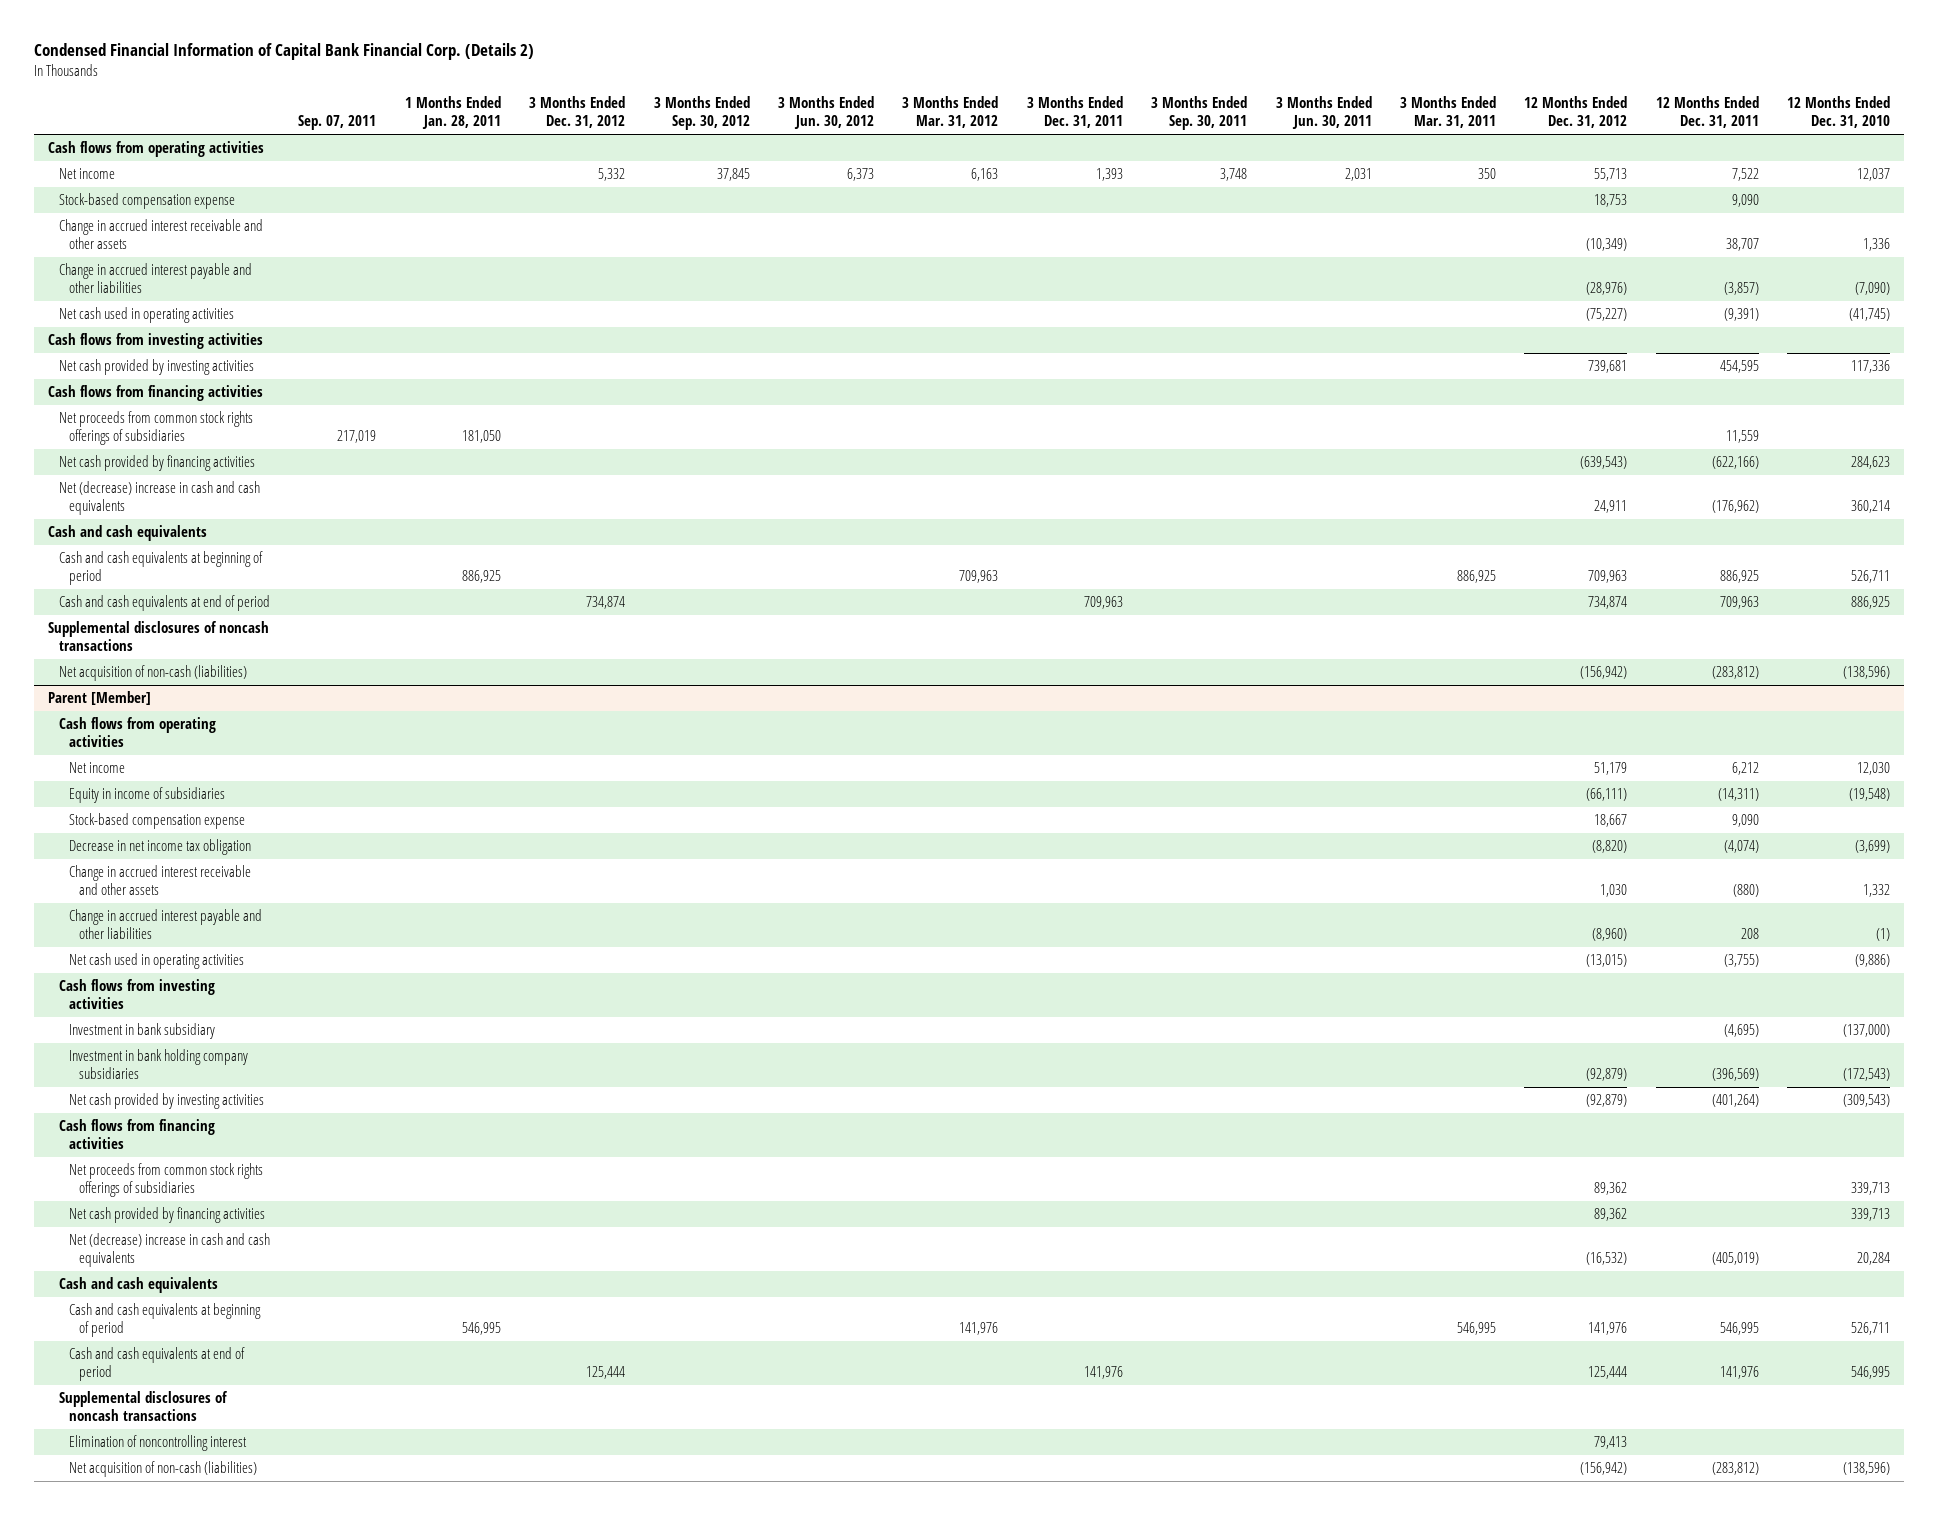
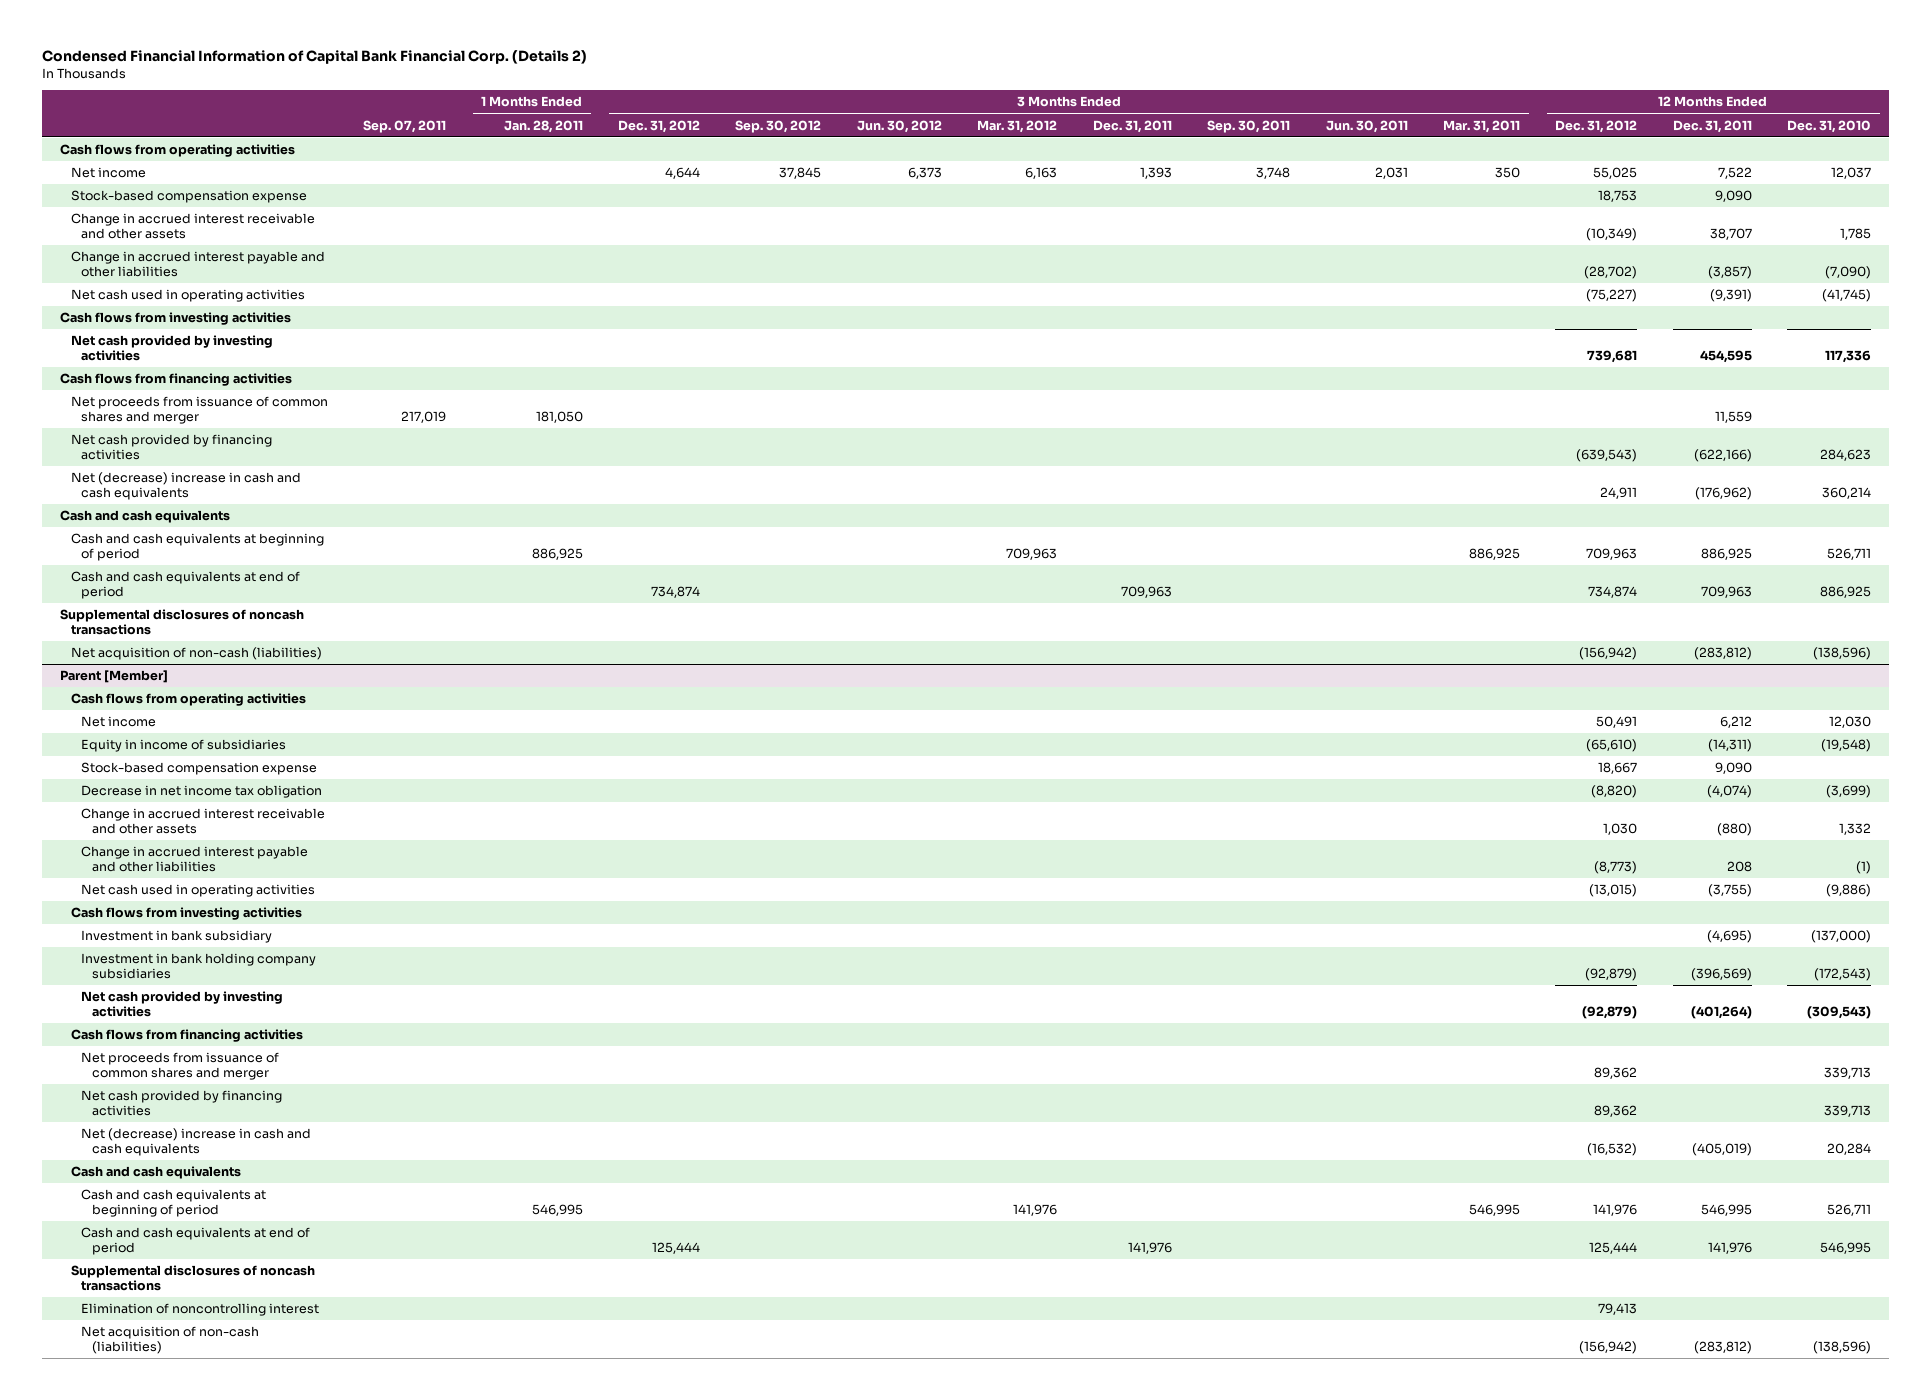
[598,167,626,181] 5,332 -> [664,167,700,180] 4,644
[1594,167,1628,181] 55,713 -> [1593,167,1638,180] 55,025
[1863,238,1891,252] 1,336 -> [1840,227,1872,240] 1,785
[1586,282,1628,296] (28,976) -> [1584,265,1638,279] (28,702)
[58,410,253,446] Net proceeds from common stock rights offerings of subsidiaries -> [70,396,328,424] Net proceeds from issuance of common shares and merger
[1594,761,1628,775] 51,179 -> [1596,716,1638,729] 50,491
[1586,787,1628,801] (66,111) -> [1586,739,1638,753] (65,610)
[1592,928,1628,942] (8,960) -> [1594,860,1638,874] (8,773)
[68,1162,263,1198] Net proceeds from common stock rights offerings of subsidiaries -> [81,1052,280,1080] Net proceeds from issuance of common shares and merger

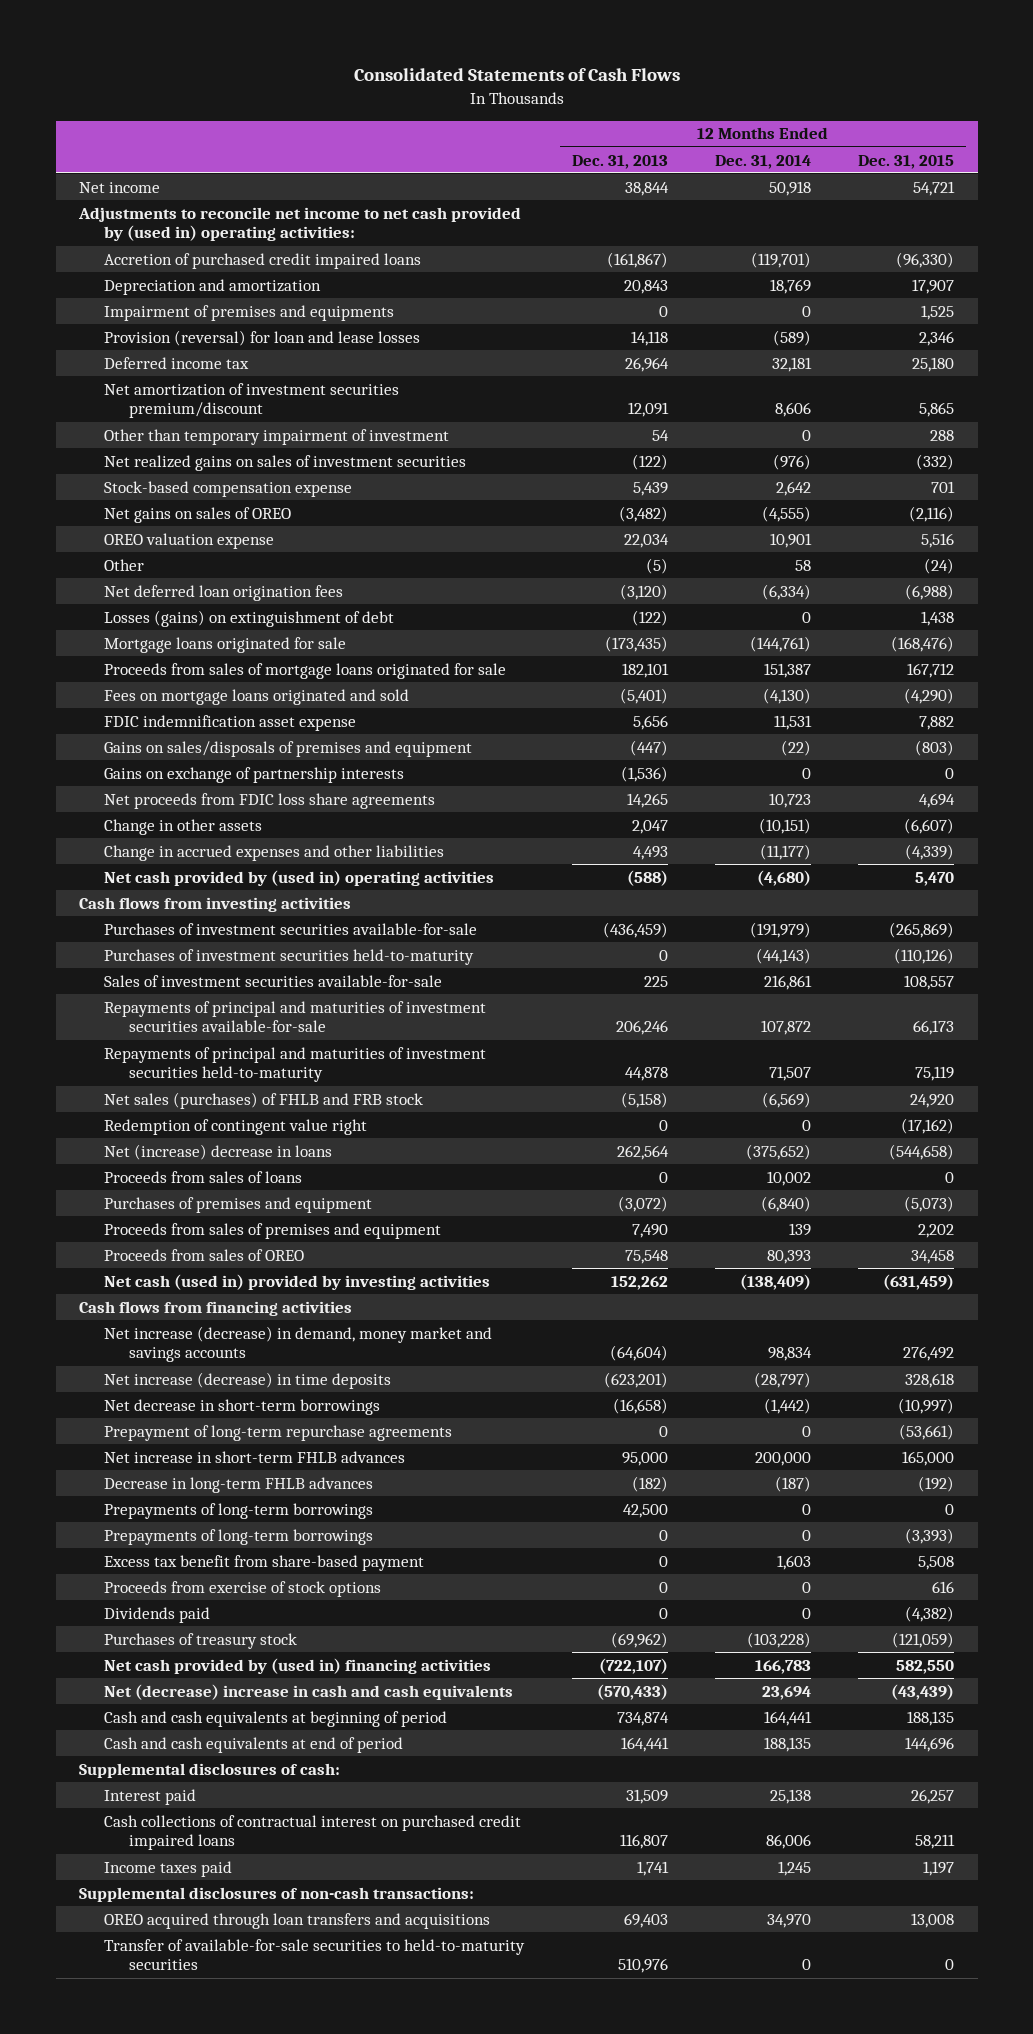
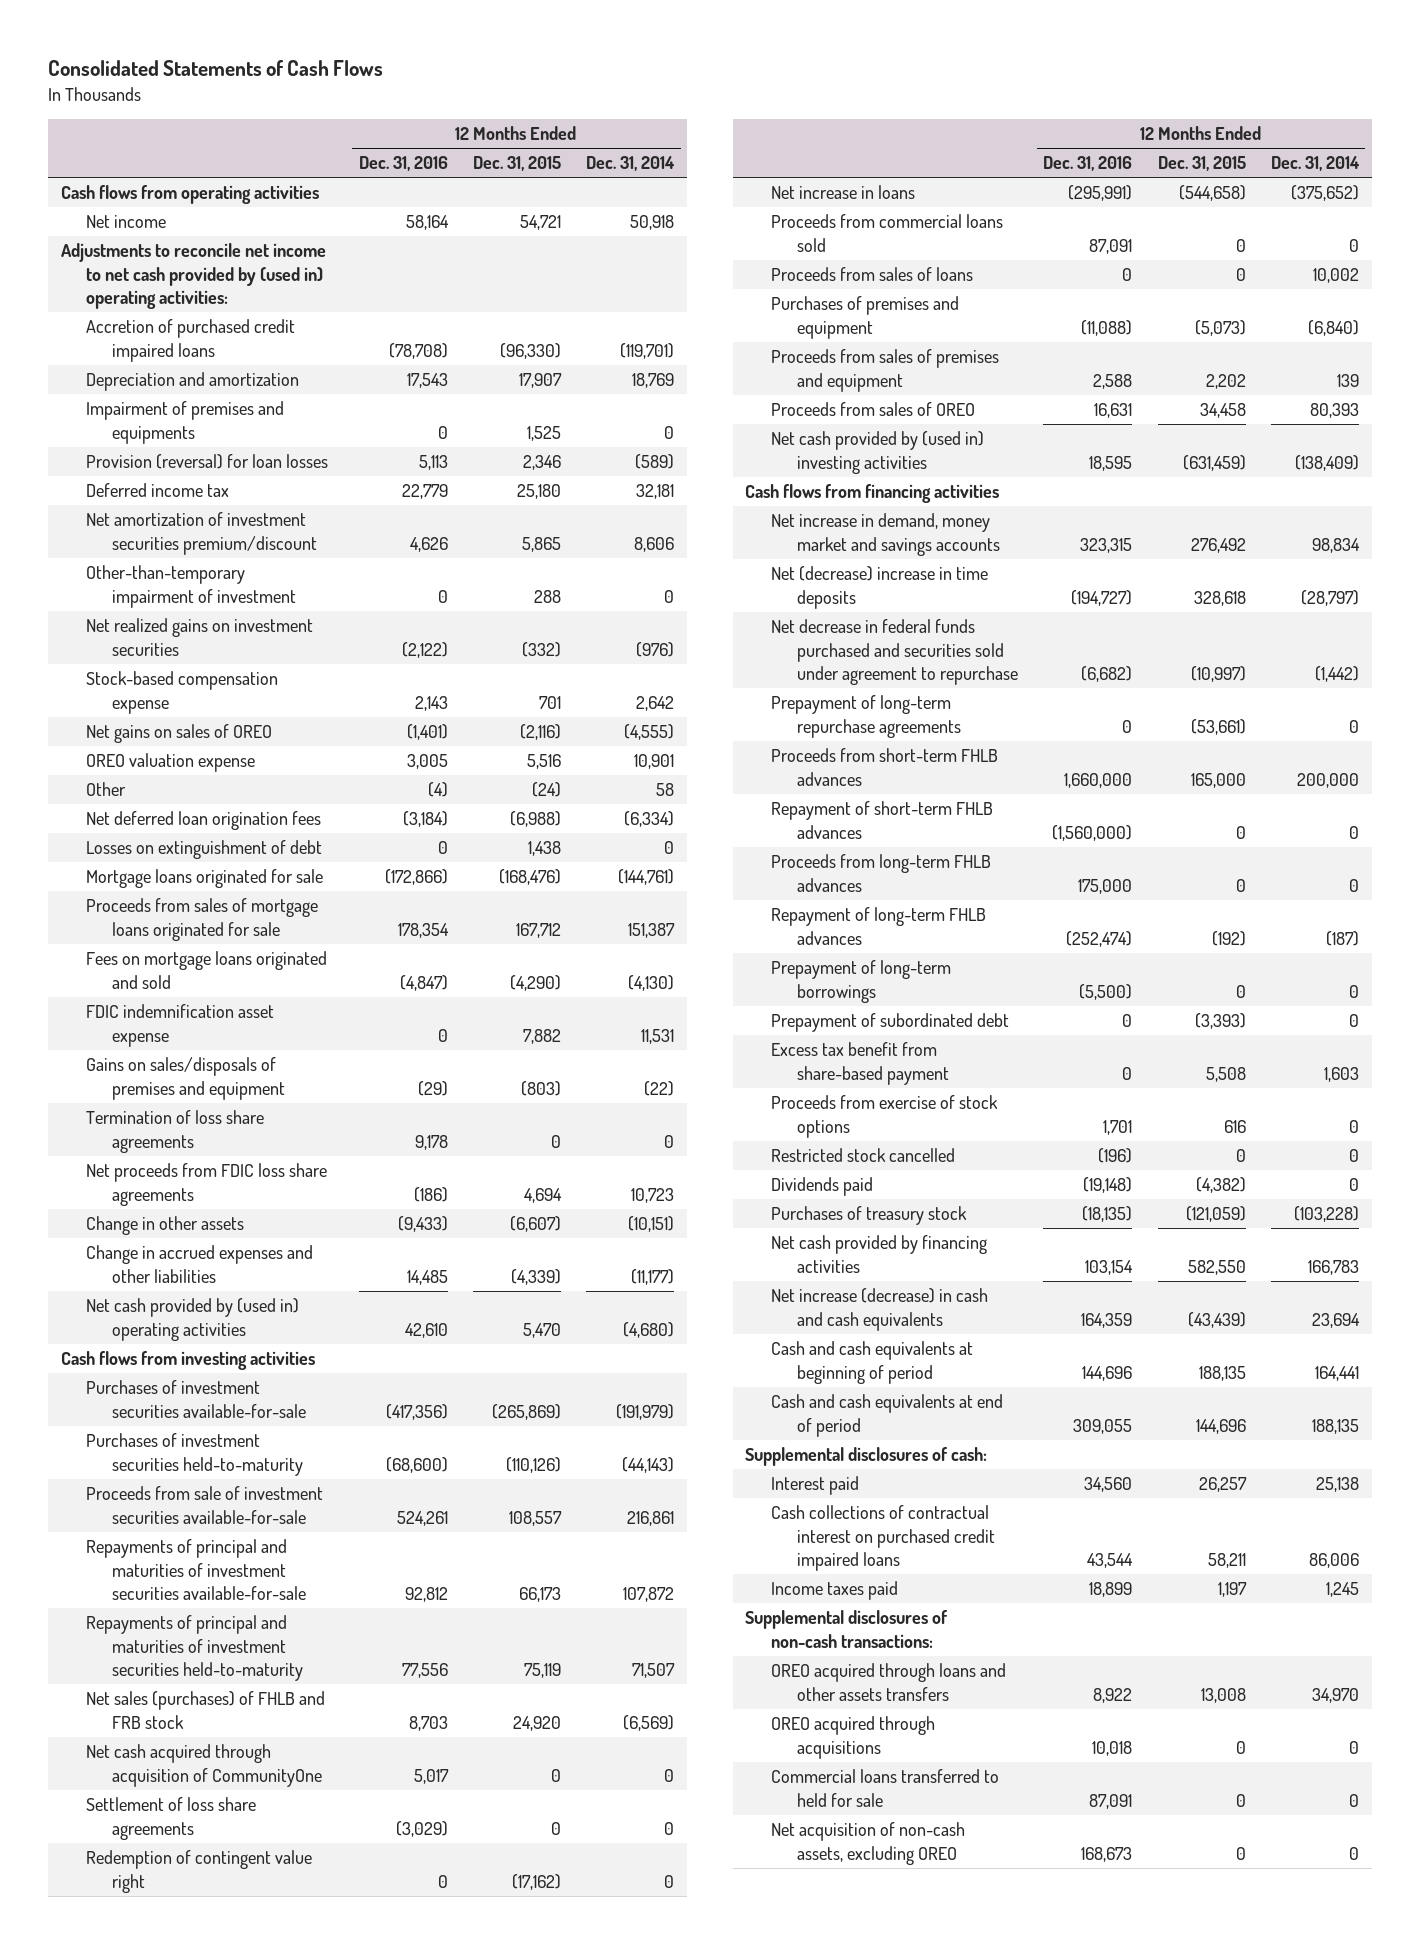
[571,154,668,169] Dec. 31, 2013 -> none
none -> [358,156,448,172] Dec. 31, 2016
none -> [60,185,319,205] Cash flows from operating activities
[104,329,421,346] Provision (reversal) for loan and lease losses -> [86,454,329,470] Provision (reversal) for loan losses
[104,428,450,445] Other than temporary impairment of investment -> [86,565,297,608] Other-than-temporary impairment of investment
[104,454,467,471] Net realized gains on sales of investment securities -> [86,618,314,656] Net realized gains on investment securities
[104,609,395,627] Losses (gains) on extinguishment of debt -> [86,840,323,860] Losses on extinguishment of debt
[104,766,405,783] Gains on exchange of partnership interests -> none
none -> [86,1110,265,1153] Termination of loss share agreements
[104,974,443,987] Sales of investment securities available-for-sale -> [86,1486,324,1524] Proceeds from sale of investment securities available-for-sale
none -> [86,1744,323,1787] Net cash acquired through acquisition of CommunityOne
none -> [86,1797,257,1840] Settlement of loss share agreements
[104,1143,333,1160] Net (increase) decrease in loans -> [771,185,916,200] Net increase in loans
none -> [771,214,1004,252] Proceeds from commercial loans sold
[104,1273,491,1290] Net cash (used in) provided by investing activities -> [771,431,985,474] Net cash provided by (used in) investing activities
[104,1325,493,1363] Net increase (decrease) in demand, money market and savings accounts -> [771,513,1000,556] Net increase in demand, money market and savings accounts
[104,1371,392,1389] Net increase (decrease) in time deposits -> [771,566,989,609] Net (decrease) increase in time deposits
[104,1398,381,1415] Net decrease in short-term borrowings -> [771,619,1018,686] Net decrease in federal funds purchased and securities sold under agreement to repurchase
[104,1450,406,1463] Net increase in short-term FHLB advances -> [771,748,999,786] Proceeds from short-term FHLB advances
none -> [771,801,994,839] Repayment of short-term FHLB advances
none -> [771,854,992,892] Proceeds from long-term FHLB advances
[104,1476,374,1493] Decrease in long-term FHLB advances -> [771,907,987,945] Repayment of long-term FHLB advances
[104,1502,374,1519] Prepayments of long-term borrowings -> [771,960,952,1003] Prepayment of long-term borrowings
[104,1528,374,1545] Prepayments of long-term borrowings -> [771,1013,1010,1033] Prepayment of subordinated debt
none -> [771,1148,956,1163] Restricted stock cancelled
[104,1657,492,1674] Net cash provided by (used in) financing activities -> [771,1235,988,1273] Net cash provided by financing activities
[104,1683,514,1700] Net (decrease) increase in cash and cash equivalents -> [771,1288,989,1331] Net increase (decrease) in cash and cash equivalents
[104,1938,526,1971] Transfer of available-for-sale securities to held-to-maturity securities -> none
[104,1912,491,1929] OREO acquired through loan transfers and acquisitions -> [771,1663,1007,1701] OREO acquired through loans and other assets transfers
none -> [771,1716,936,1759] OREO acquired through acquisitions
none -> [771,1769,1000,1807] Commercial loans transferred to held for sale
none -> [771,1822,966,1865] Net acquisition of non-cash assets, excluding OREO

